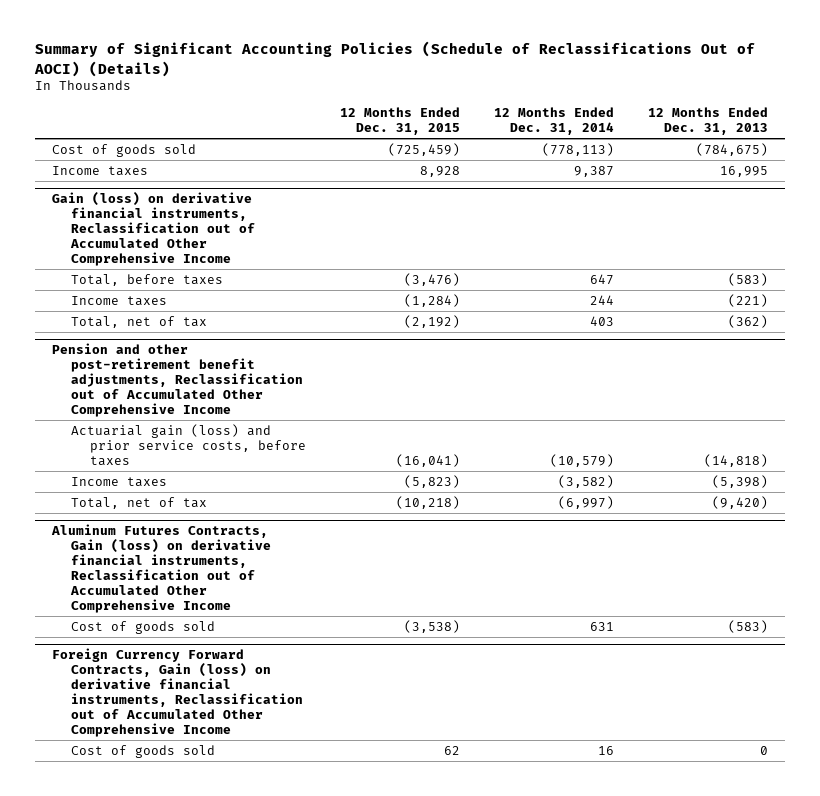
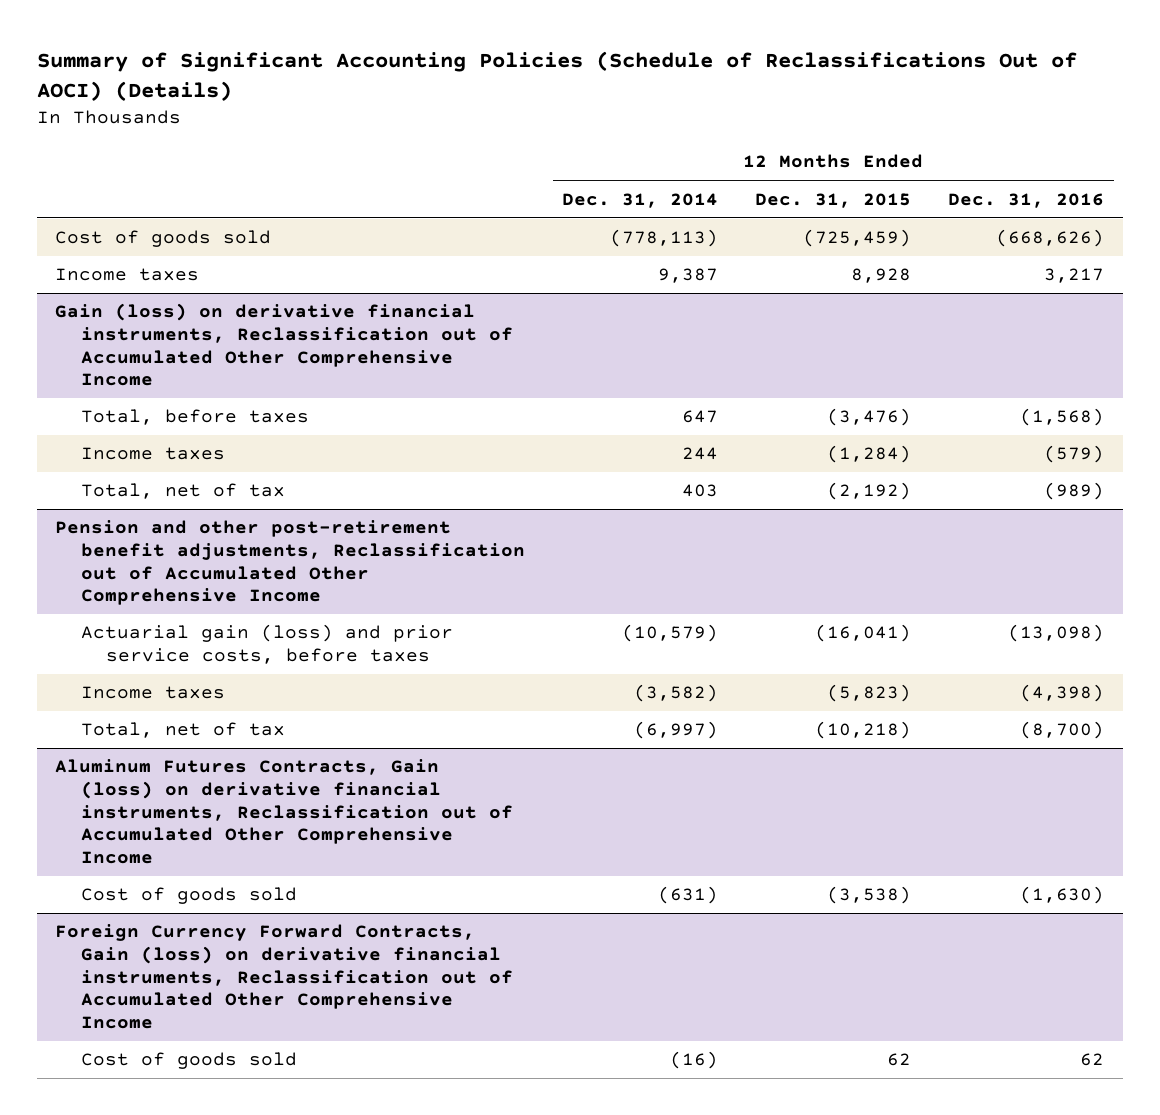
[648,107,769,136] 12 Months Ended Dec. 31, 2013 -> none
none -> [948,192,1105,208] Dec. 31, 2016
[590,621,615,631] 631 -> [657,886,718,905] (631)
[598,745,615,755] 16 -> [669,1051,718,1070] (16)

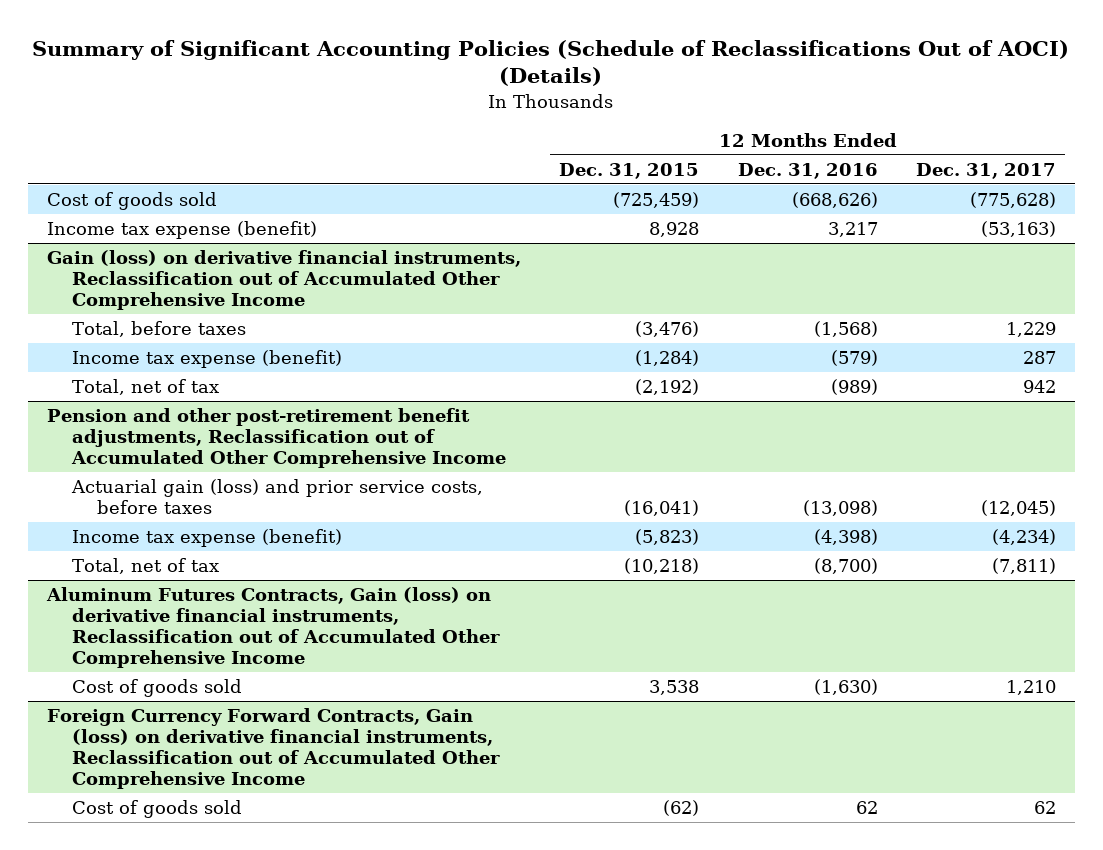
[561,192,718,208] Dec. 31, 2014 -> none
none -> [915,162,1056,179] Dec. 31, 2017
[55,268,200,282] Income taxes -> [46,221,317,240] Income tax expense (benefit)
[80,447,225,461] Income taxes -> [72,350,343,369] Income tax expense (benefit)
[80,686,225,700] Income taxes -> [72,529,343,548] Income tax expense (benefit)
[827,886,912,905] (3,538) -> [649,680,700,696] 3,538
[887,1053,912,1067] 62 -> [663,800,700,817] (62)

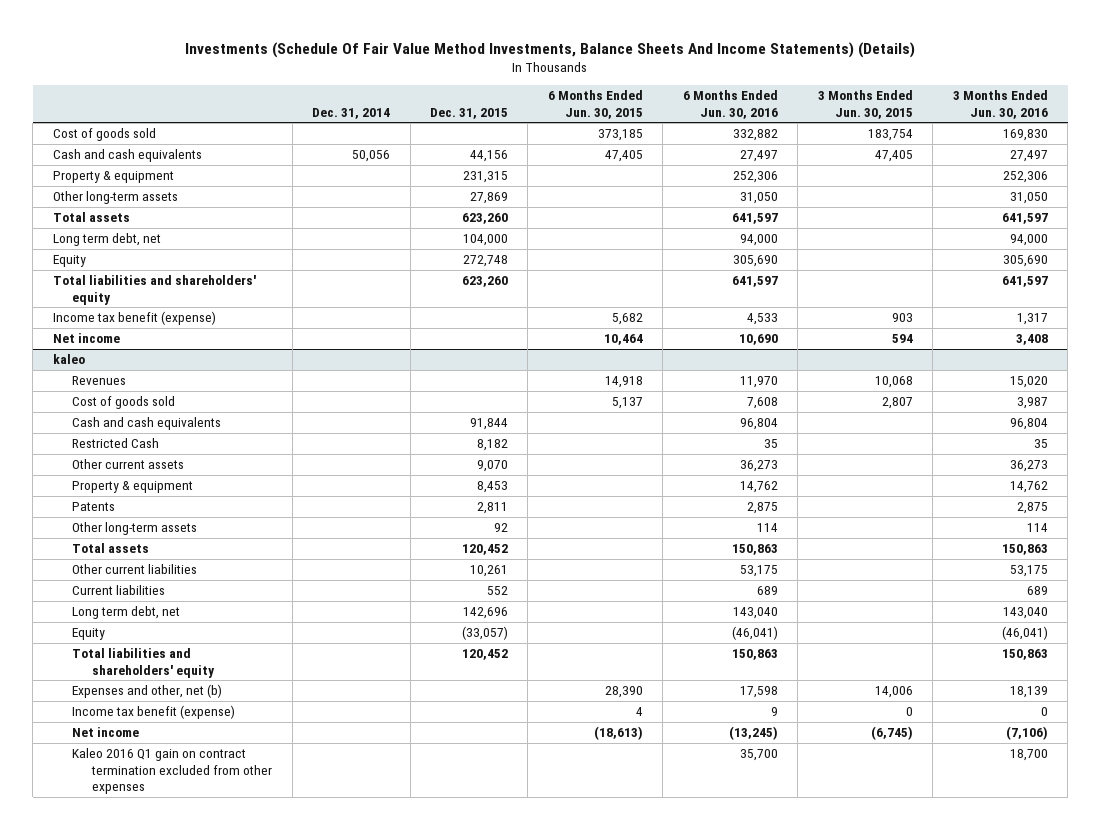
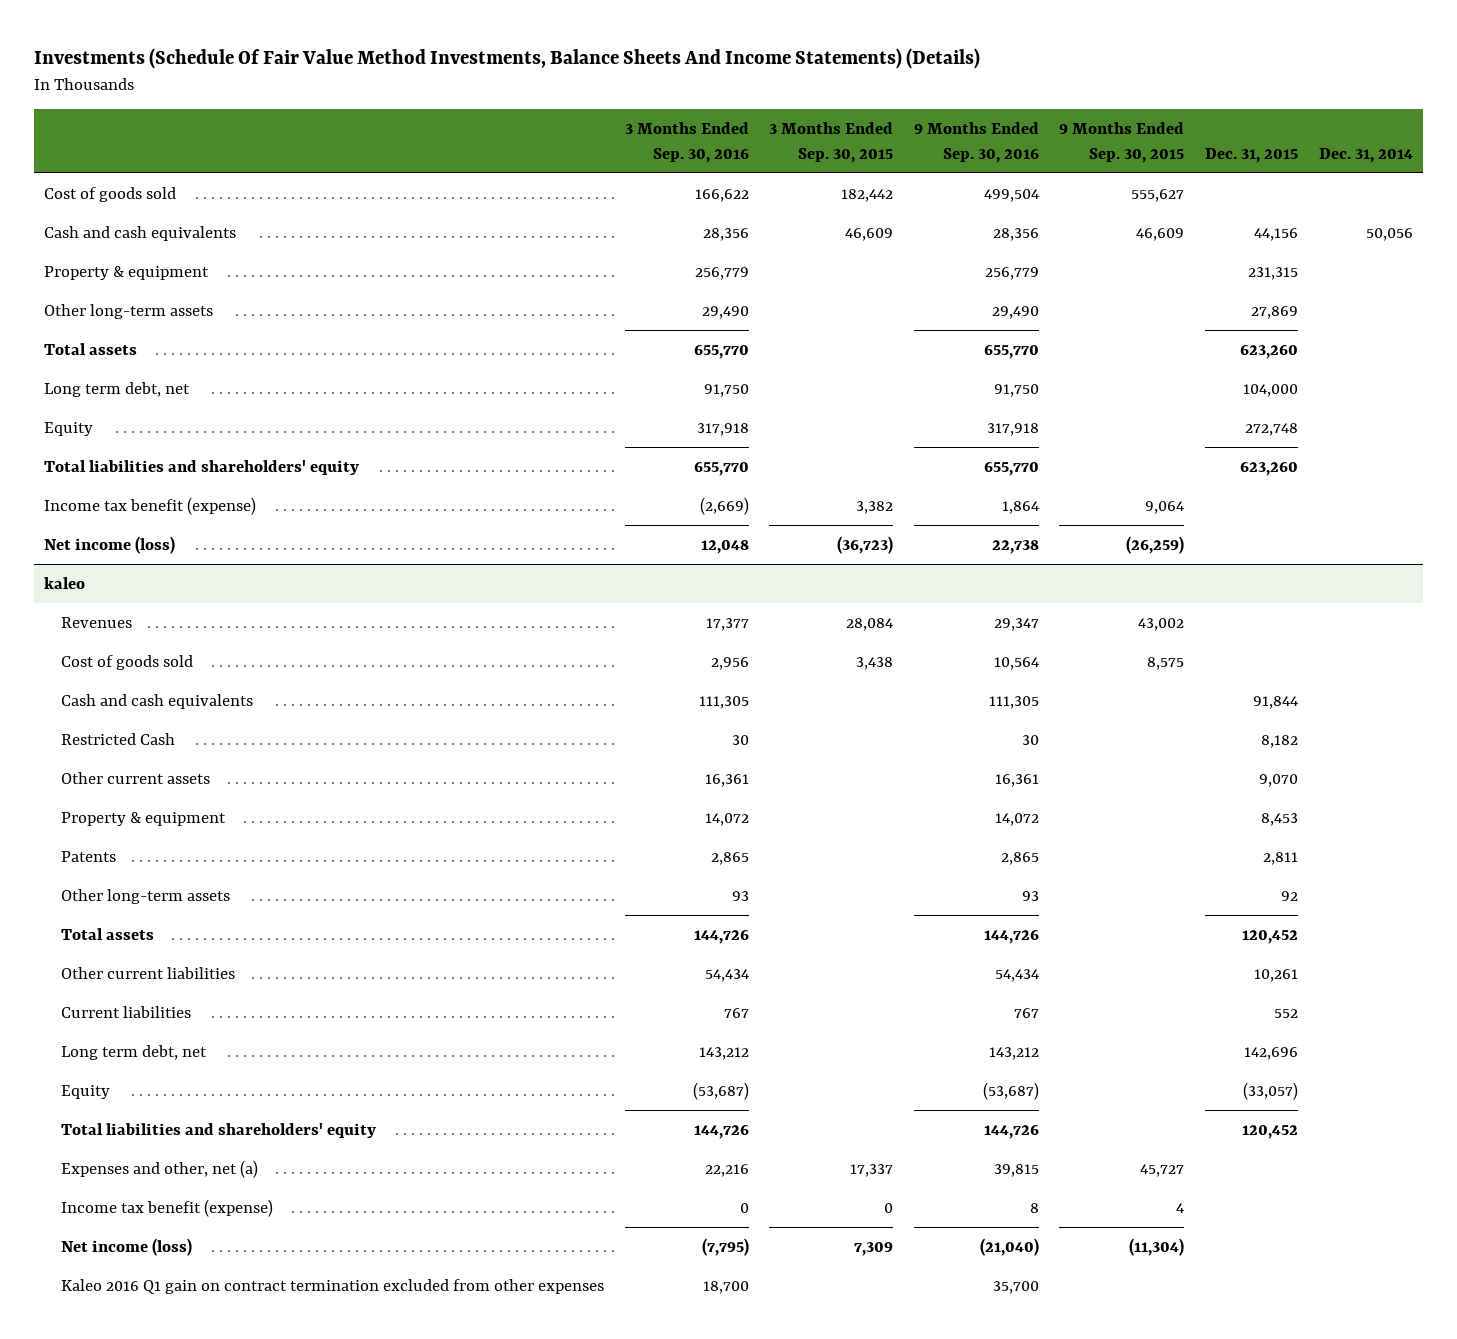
[547,90,643,119] 6 Months Ended Jun. 30, 2015 -> none
[682,90,778,119] 6 Months Ended Jun. 30, 2016 -> none
[817,90,913,119] 3 Months Ended Jun. 30, 2015 -> none
[952,90,1048,119] 3 Months Ended Jun. 30, 2016 -> none
none -> [624,122,749,163] 3 Months Ended Sep. 30, 2016
none -> [769,122,894,163] 3 Months Ended Sep. 30, 2015
none -> [913,122,1039,163] 9 Months Ended Sep. 30, 2016
none -> [1059,122,1185,163] 9 Months Ended Sep. 30, 2015
[52,333,120,344] Net income -> [44,535,176,554] Net income (loss)
[72,684,223,699] Expenses and other, net (b) -> [61,1159,259,1178] Expenses and other, net (a)
[72,727,140,738] Net income -> [61,1237,193,1256] Net income (loss)

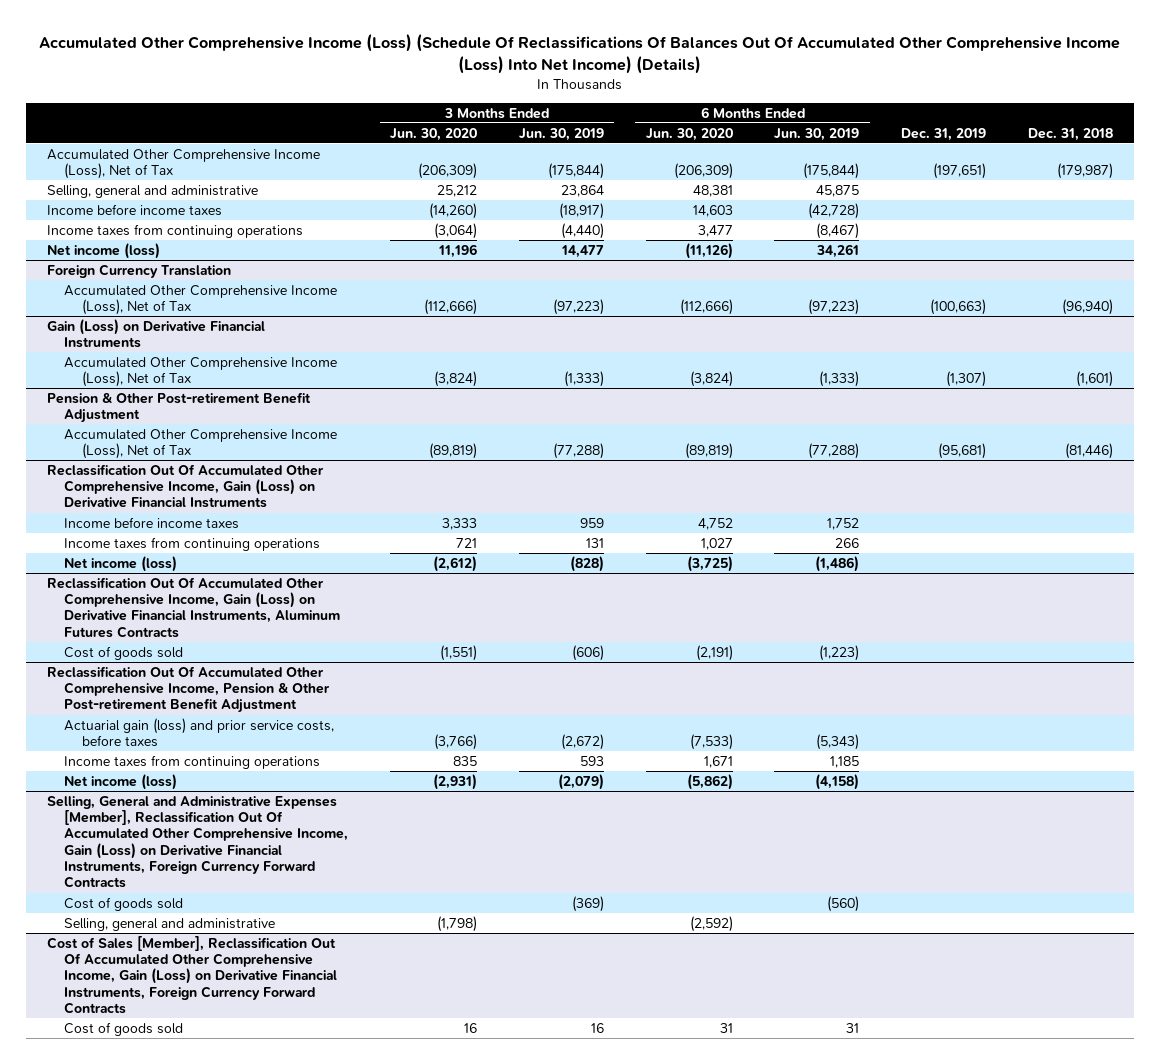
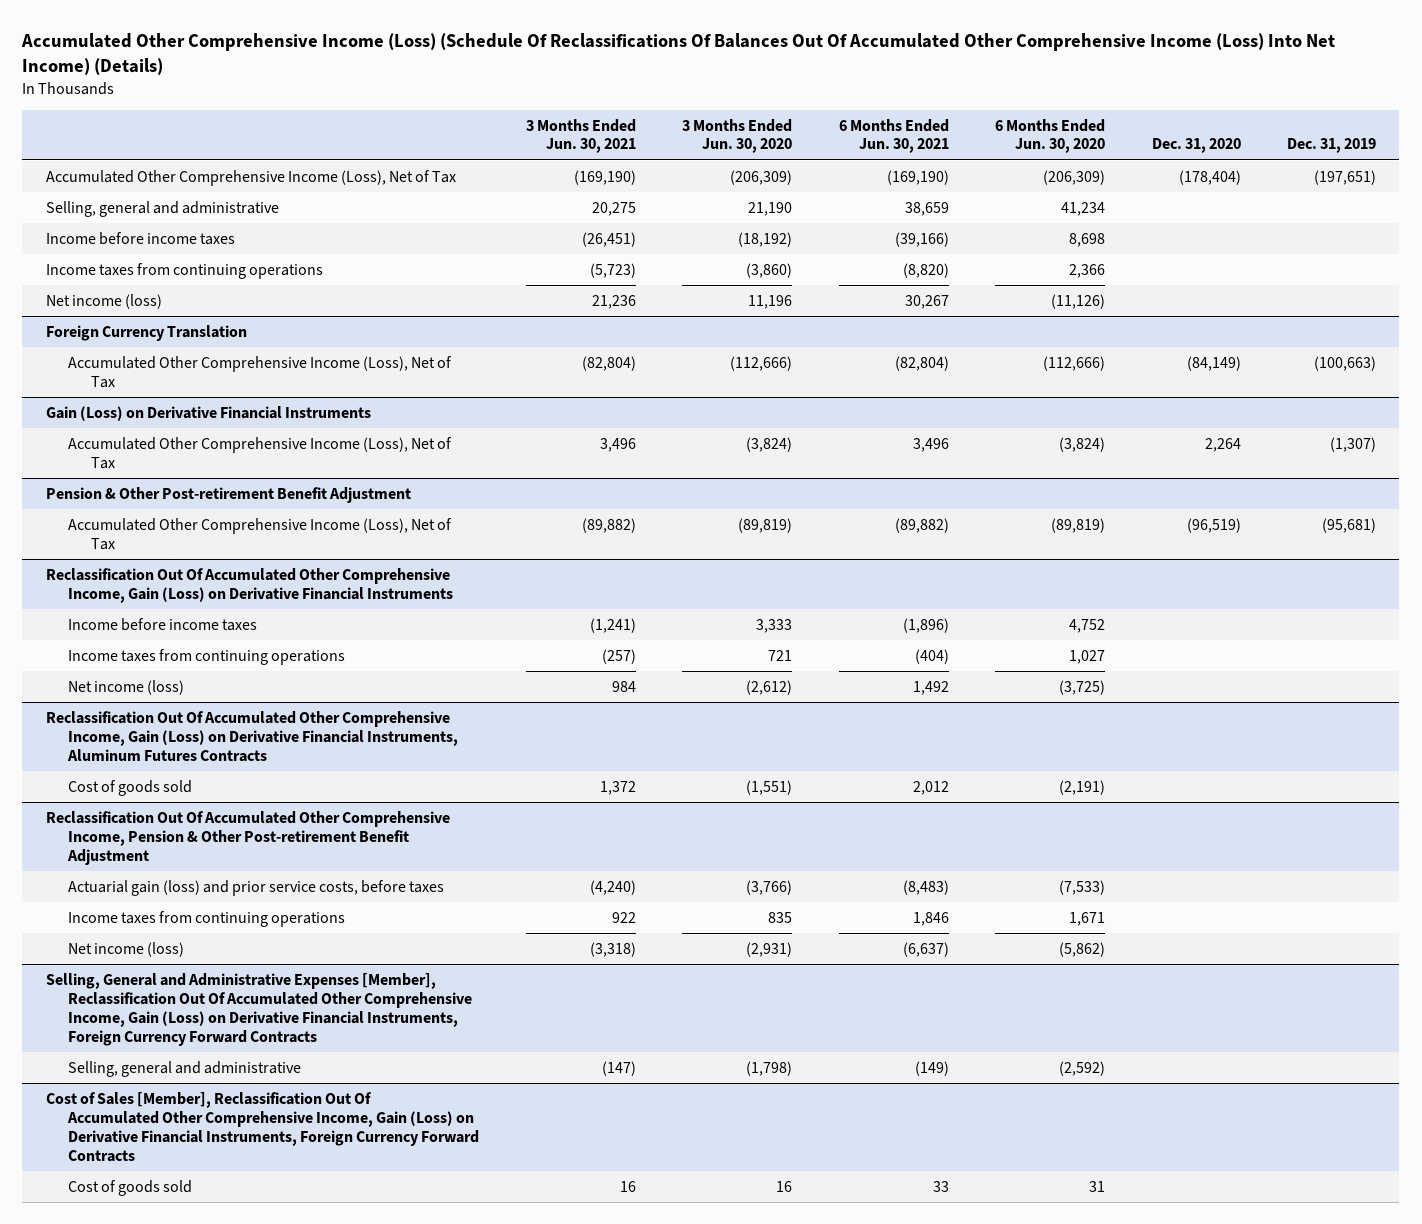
[518,127,604,141] Jun. 30, 2019 -> none
[774,127,860,141] Jun. 30, 2019 -> none
[1027,127,1113,141] Dec. 31, 2018 -> none
none -> [525,118,636,154] 3 Months Ended Jun. 30, 2021
none -> [838,118,949,154] 6 Months Ended Jun. 30, 2021
none -> [1151,138,1241,154] Dec. 31, 2020
[437,184,478,197] 25,212 -> [748,201,793,216] 21,190
[692,184,733,197] 48,381 -> [1061,201,1106,216] 41,234
[429,202,478,219] (14,260) -> [738,231,793,247] (18,192)
[692,204,733,217] 14,603 -> [1069,232,1106,247] 8,698
[434,222,478,239] (3,064) -> [746,262,793,278] (3,860)
[697,224,733,237] 3,477 -> [1069,263,1106,278] 2,366
[64,896,184,911] Cost of goods sold -> none

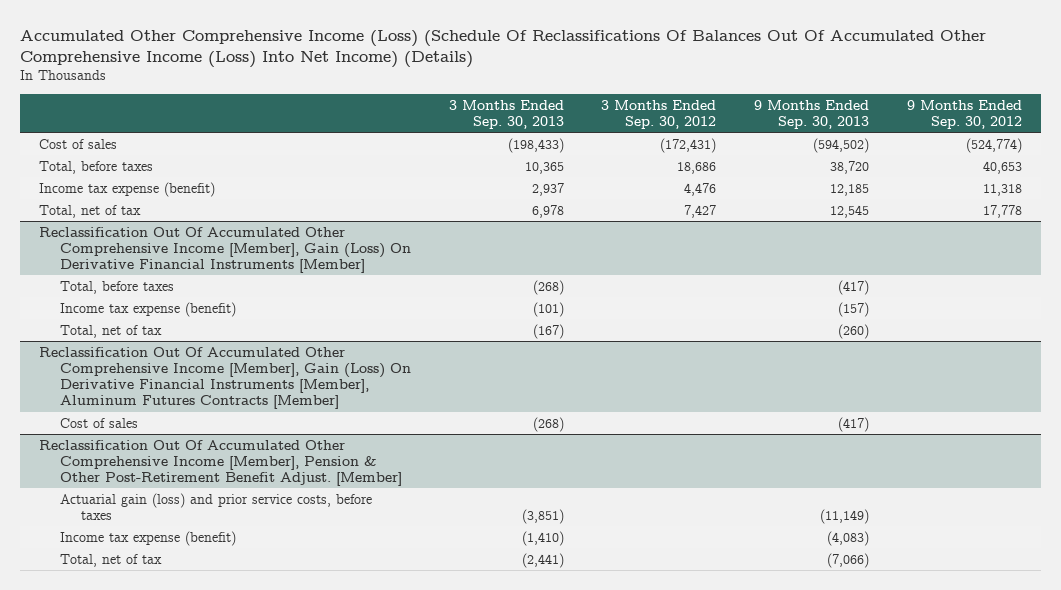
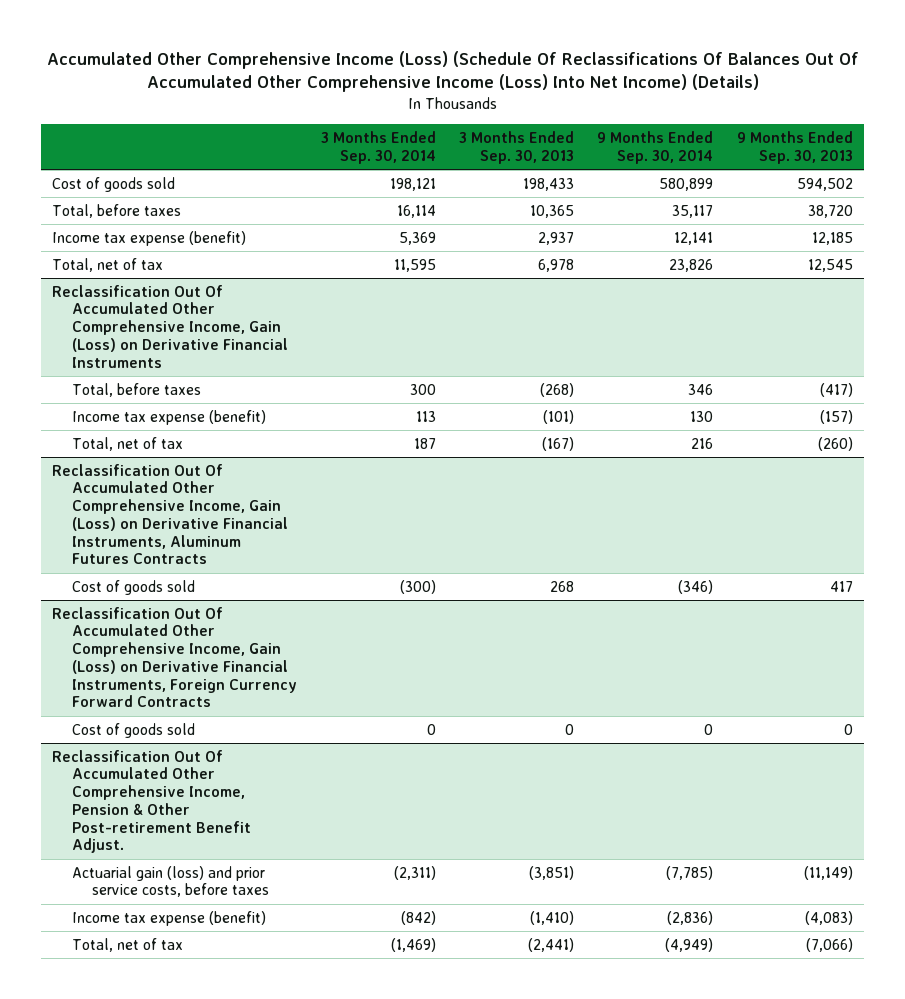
[601,99,717,129] 3 Months Ended Sep. 30, 2012 -> none
[907,99,1023,129] 9 Months Ended Sep. 30, 2012 -> none
none -> [320,130,436,164] 3 Months Ended Sep. 30, 2014
none -> [597,130,714,164] 9 Months Ended Sep. 30, 2014
[38,138,117,149] Cost of sales -> [52,176,176,192] Cost of goods sold
[507,137,564,153] (198,433) -> [522,177,574,191] 198,433
[813,137,870,153] (594,502) -> [796,177,853,191] 594,502
[38,226,411,274] Reclassification Out Of Accumulated Other Comprehensive Income [Member], Gain (Loss) On Derivative Financial Instruments [Member] -> [52,284,289,368] Reclassification Out Of Accumulated Other Comprehensive Income, Gain (Loss) on Derivative Financial Instruments
[38,346,411,410] Reclassification Out Of Accumulated Other Comprehensive Income [Member], Gain (Loss) On Derivative Financial Instruments [Member], Aluminum Futures Contracts [Member] -> [52,463,289,565] Reclassification Out Of Accumulated Other Comprehensive Income, Gain (Loss) on Derivative Financial Instruments, Aluminum Futures Contracts
[59,417,138,428] Cost of sales -> [72,579,196,595] Cost of goods sold
[532,416,564,432] (268) -> [549,580,574,592] 268
[838,416,870,432] (417) -> [829,580,853,592] 417
none -> [52,606,298,708] Reclassification Out Of Accumulated Other Comprehensive Income, Gain (Loss) on Derivative Financial Instruments, Foreign Currency Forward Contracts
none -> [72,722,196,738] Cost of goods sold
[38,439,402,487] Reclassification Out Of Accumulated Other Comprehensive Income [Member], Pension & Other Post-Retirement Benefit Adjust. [Member] -> [52,749,252,854] Reclassification Out Of Accumulated Other Comprehensive Income, Pension & Other Post-retirement Benefit Adjust.

